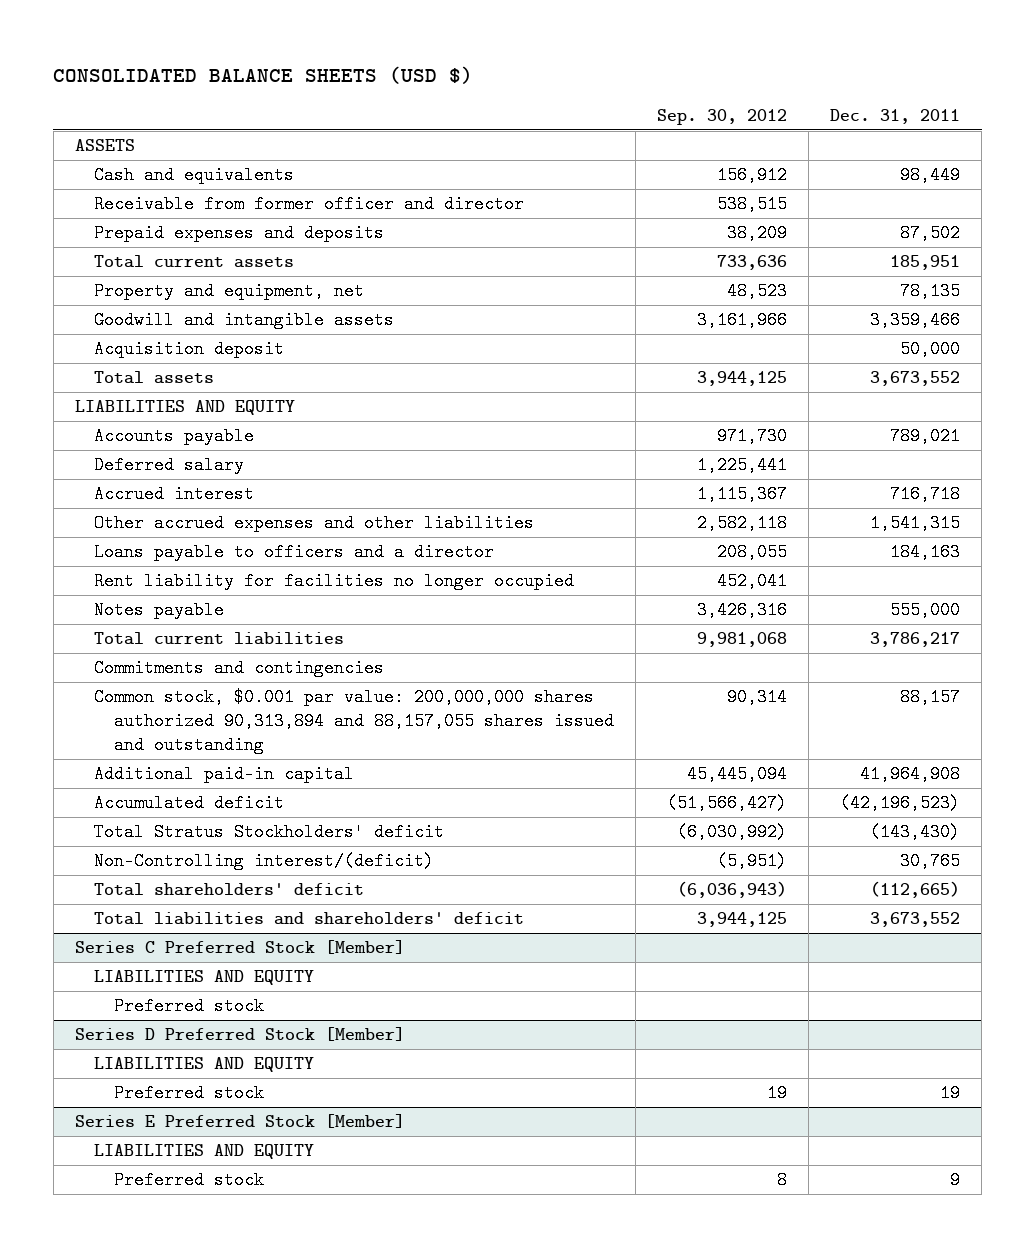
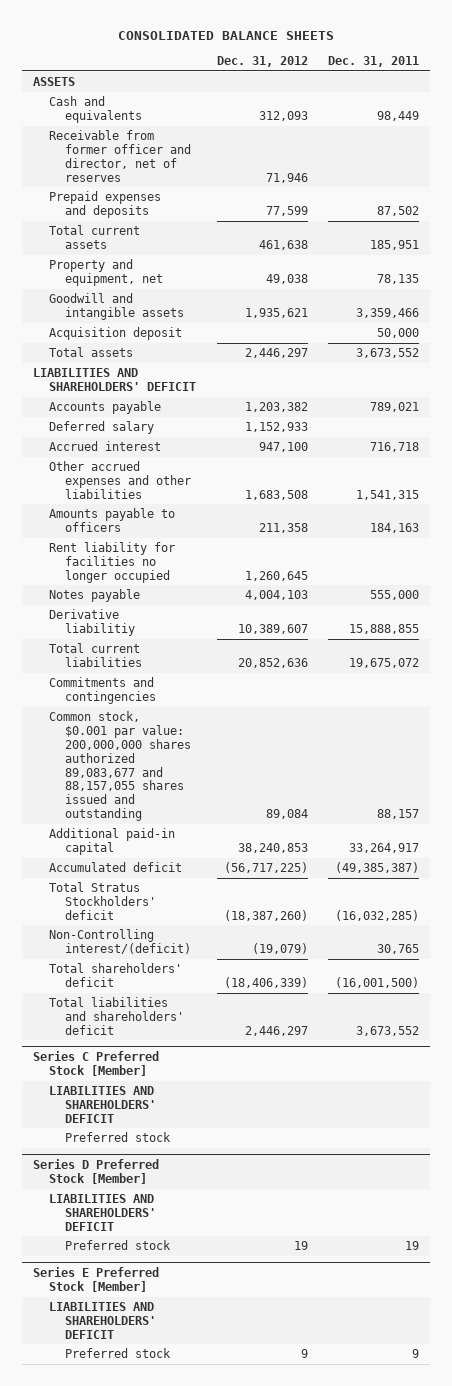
[53,65,474,84] CONSOLIDATED BALANCE SHEETS (USD $) -> [117,30,334,40] CONSOLIDATED BALANCE SHEETS
[656,108,787,125] Sep. 30, 2012 -> none
none -> [216,55,308,67] Dec. 31, 2012
[94,195,525,214] Receivable from former officer and director -> [48,129,192,182] Receivable from former officer and director, net of reserves
[74,400,295,416] LIABILITIES AND EQUITY -> [32,367,196,391] LIABILITIES AND SHAREHOLDERS' DEFICIT
[94,543,495,562] Loans payable to officers and a director -> [48,507,175,532] Amounts payable to officers
none -> [48,608,136,636] Derivative liabilitiy
[869,632,960,648] 3,786,217 -> [349,657,420,668] 19,675,072
[94,688,614,755] Common stock, $0.001 par value: 200,000,000 shares authorized 90,313,894 and 88,157,055 shares issued and outstanding -> [48,710,192,822] Common stock, $0.001 par value: 200,000,000 shares authorized 89,083,677 and 88,157,055 shares issued and outstanding
[859,765,960,784] 41,964,908 -> [349,842,420,853] 33,264,917
[839,794,960,813] (42,196,523) -> [335,861,420,873] (49,385,387)
[869,823,960,842] (143,430) -> [335,909,420,921] (16,032,285)
[869,881,960,899] (112,665) -> [335,976,420,988] (16,001,500)
[94,970,315,986] LIABILITIES AND EQUITY -> [48,1085,157,1123] LIABILITIES AND SHAREHOLDERS' DEFICIT
[94,1057,315,1073] LIABILITIES AND EQUITY -> [48,1193,157,1231] LIABILITIES AND SHAREHOLDERS' DEFICIT
[94,1144,315,1160] LIABILITIES AND EQUITY -> [48,1301,157,1339] LIABILITIES AND SHAREHOLDERS' DEFICIT

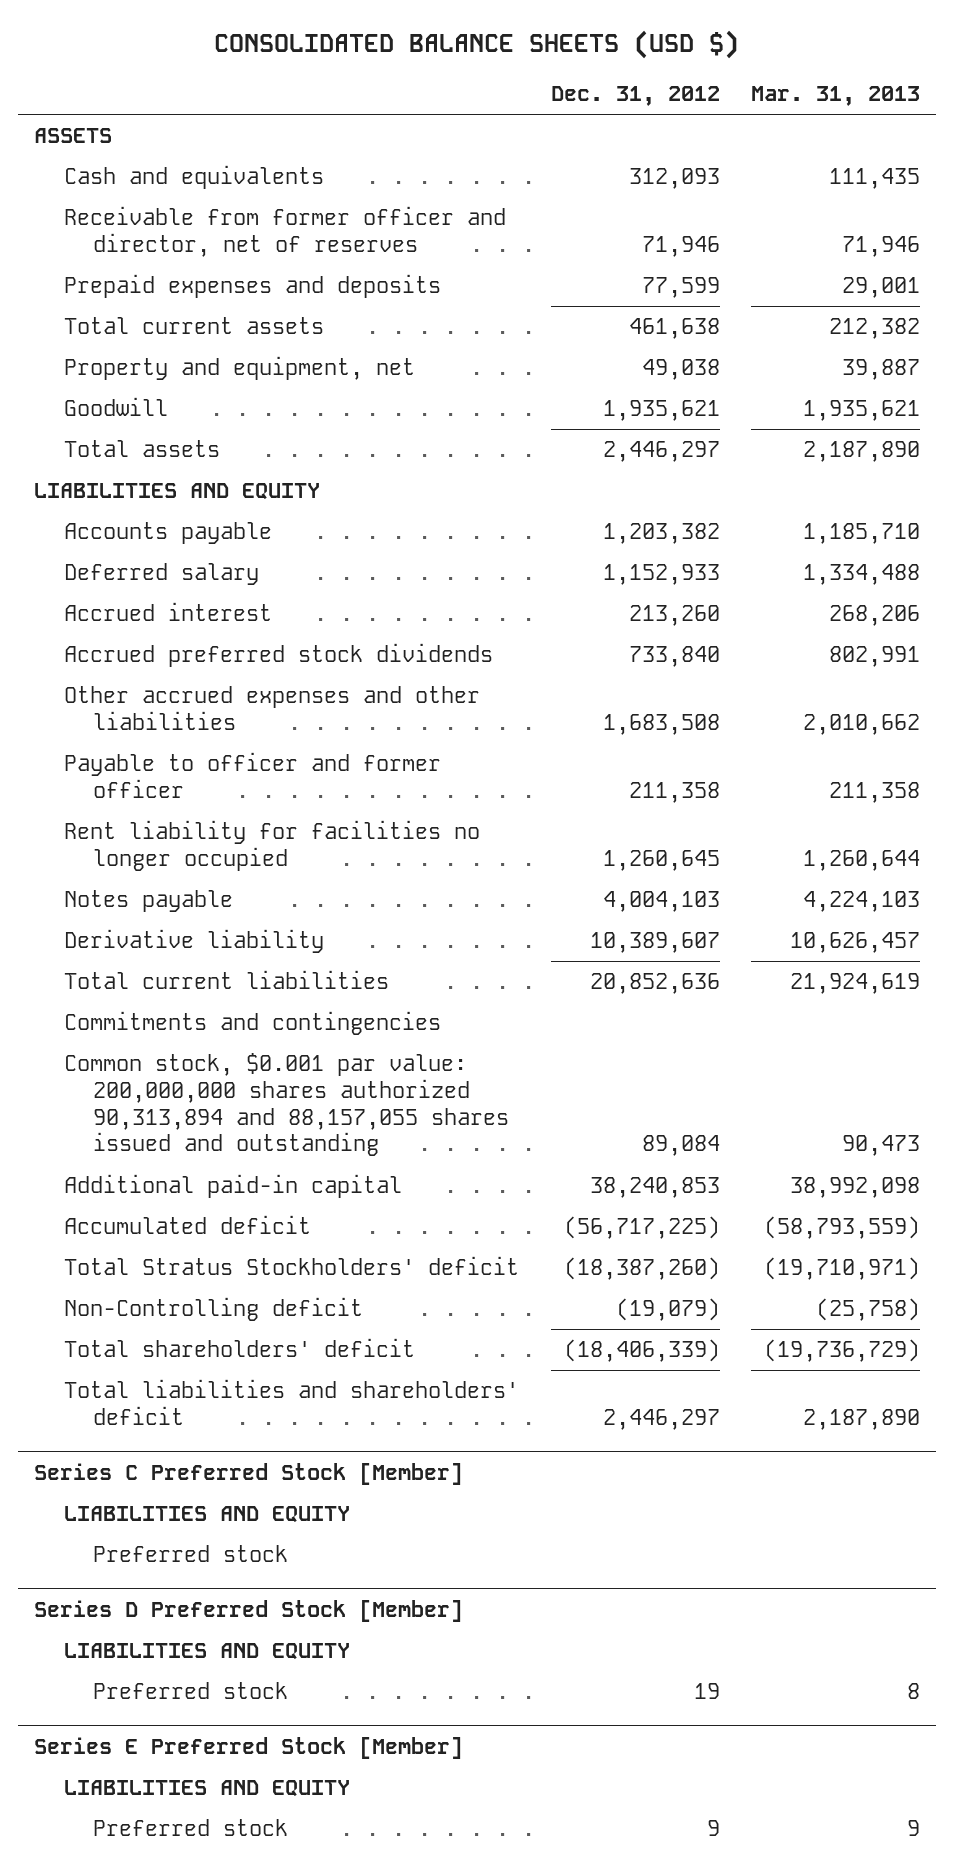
[117,30,334,40] CONSOLIDATED BALANCE SHEETS -> [214,29,740,59] CONSOLIDATED BALANCE SHEETS (USD $)
[328,55,420,67] Dec. 31, 2011 -> none
none -> [751,86,921,107] Mar. 31, 2013
[48,326,182,340] Acquisition deposit -> none
[48,292,185,320] Goodwill and intangible assets -> [63,397,168,417] Goodwill
[32,367,196,391] LIABILITIES AND SHAREHOLDERS' DEFICIT -> [34,483,321,501] LIABILITIES AND EQUITY
[258,441,308,452] 947,100 -> [628,605,720,627] 213,260
none -> [63,643,493,668] Accrued preferred stock dividends
[48,507,175,532] Amounts payable to officers -> [63,752,441,798] Payable to officer and former officer
[48,608,136,636] Derivative liabilitiy -> [63,929,324,954] Derivative liability
[48,710,192,822] Common stock, $0.001 par value: 200,000,000 shares authorized 89,083,677 and 88,157,055 shares issued and outstanding -> [63,1053,509,1157] Common stock, $0.001 par value: 200,000,000 shares authorized 90,313,894 and 88,157,055 shares issued and outstanding
[48,928,192,954] Non-Controlling interest/(deficit) -> [63,1297,363,1322] Non-Controlling deficit
[48,1085,157,1123] LIABILITIES AND SHAREHOLDERS' DEFICIT -> [63,1506,350,1524] LIABILITIES AND EQUITY
[48,1193,157,1231] LIABILITIES AND SHAREHOLDERS' DEFICIT -> [63,1643,350,1661] LIABILITIES AND EQUITY
[48,1301,157,1339] LIABILITIES AND SHAREHOLDERS' DEFICIT -> [63,1780,350,1798] LIABILITIES AND EQUITY

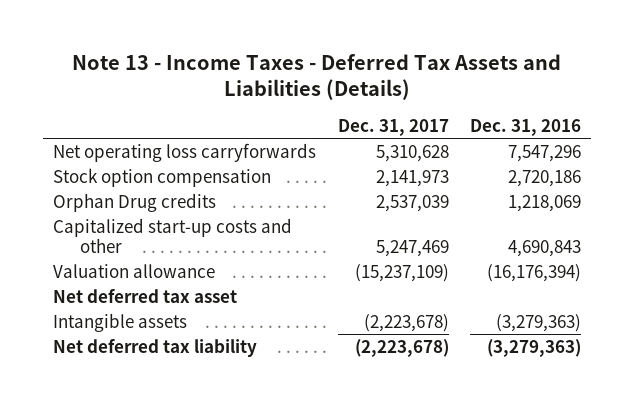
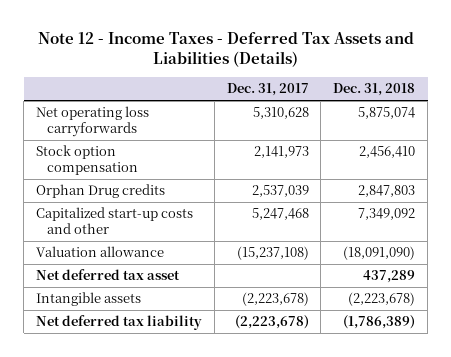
[72,53,562,101] Note 13 - Income Taxes - Deferred Tax Assets and Liabilities (Details) -> [37,31,414,67] Note 12 - Income Taxes - Deferred Tax Assets and Liabilities (Details)
[469,119,581,137] Dec. 31, 2016 -> none
none -> [333,83,416,97] Dec. 31, 2018
[375,239,449,257] 5,247,469 -> [251,208,309,221] 5,247,468
[354,263,449,282] (15,237,109) -> [236,246,309,261] (15,237,108)

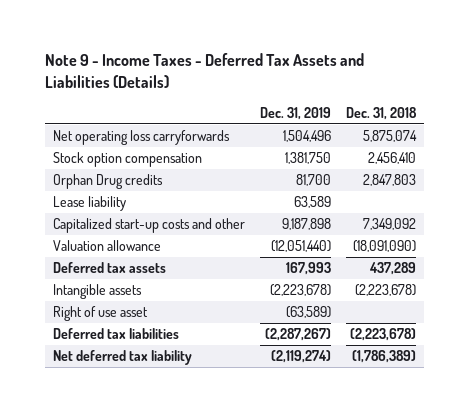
[37,31,414,67] Note 12 - Income Taxes - Deferred Tax Assets and Liabilities (Details) -> [44,53,364,88] Note 9 - Income Taxes - Deferred Tax Assets and Liabilities (Details)
[226,83,309,97] Dec. 31, 2017 -> none
none -> [259,106,331,120] Dec. 31, 2019
none -> [52,196,126,212] Lease liability
[35,269,180,281] Net deferred tax asset -> [52,262,166,274] Deferred tax assets
none -> [52,306,148,322] Right of use asset
none -> [52,328,179,340] Deferred tax liabilities

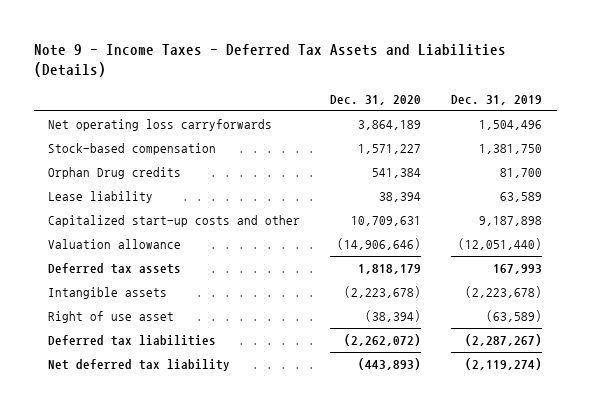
[346,106,418,120] Dec. 31, 2018 -> none
none -> [330,94,422,105] Dec. 31, 2020
[52,152,202,168] Stock option compensation -> [48,143,217,156] Stock-based compensation

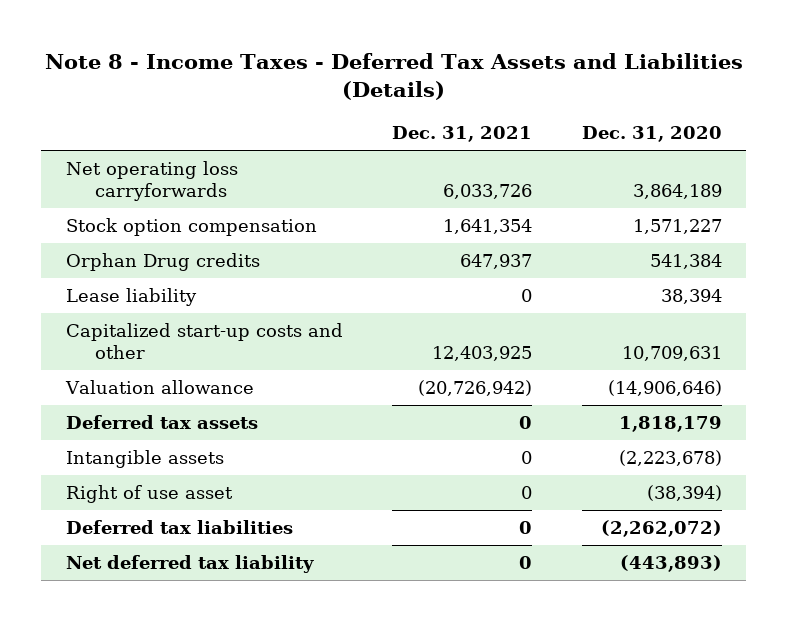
[33,43,506,77] Note 9 - Income Taxes - Deferred Tax Assets and Liabilities (Details) -> [44,53,743,101] Note 8 - Income Taxes - Deferred Tax Assets and Liabilities (Details)
[450,94,542,105] Dec. 31, 2019 -> none
none -> [392,126,533,143] Dec. 31, 2021
[48,143,217,156] Stock-based compensation -> [66,218,318,237] Stock option compensation

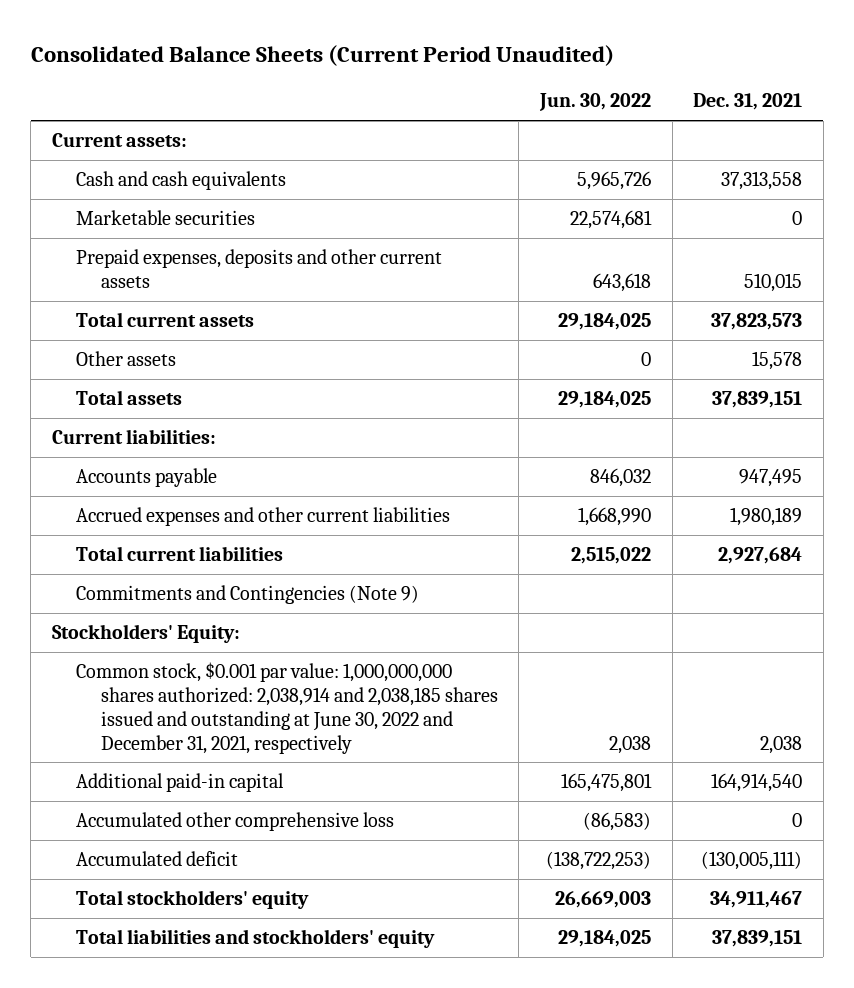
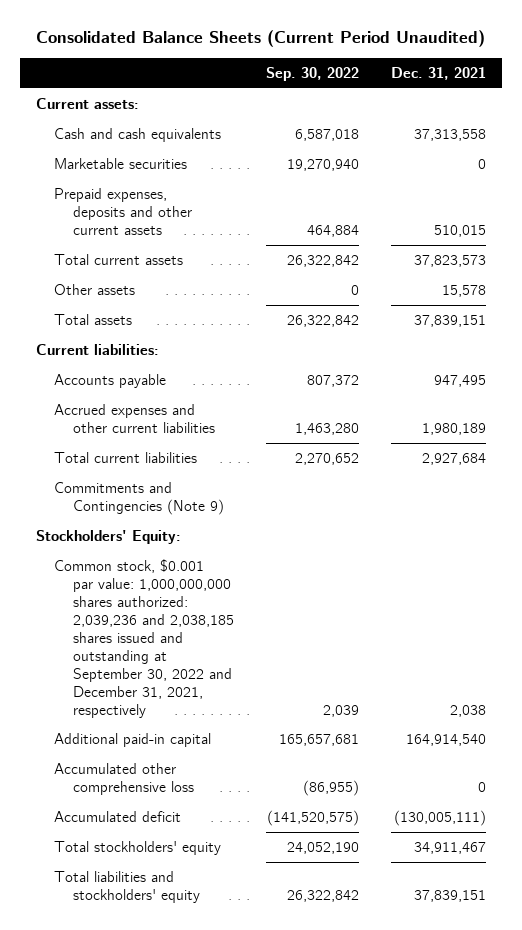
[539,93,652,112] Jun. 30, 2022 -> none
none -> [265,66,359,81] Sep. 30, 2022
[76,662,498,754] Common stock, $0.001 par value: 1,000,000,000 shares authorized: 2,038,914 and 2,038,185 shares issued and outstanding at June 30, 2022 and December 31, 2021, respectively -> [54,558,234,718] Common stock, $0.001 par value: 1,000,000,000 shares authorized: 2,039,236 and 2,038,185 shares issued and outstanding at September 30, 2022 and December 31, 2021, respectively

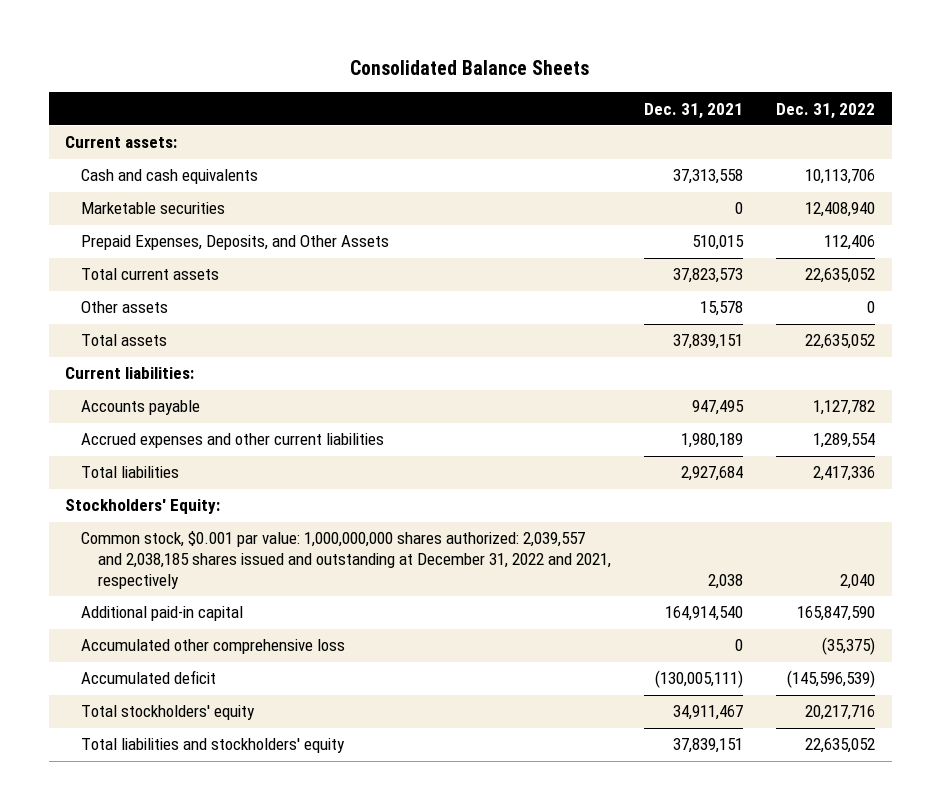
[36,30,486,48] Consolidated Balance Sheets (Current Period Unaudited) -> [350,60,590,76] Consolidated Balance Sheets
[265,66,359,81] Sep. 30, 2022 -> none
none -> [776,102,876,119] Dec. 31, 2022
[54,187,192,235] Prepaid expenses, deposits and other current assets -> [81,235,390,251] Prepaid Expenses, Deposits, and Other Assets
[54,481,224,515] Commitments and Contingencies (Note 9) -> none
[54,451,198,463] Total current liabilities -> [81,466,180,479] Total liabilities
[54,558,234,718] Common stock, $0.001 par value: 1,000,000,000 shares authorized: 2,039,236 and 2,038,185 shares issued and outstanding at September 30, 2022 and December 31, 2021, respectively -> [81,531,611,589] Common stock, $0.001 par value: 1,000,000,000 shares authorized: 2,039,557 and 2,038,185 shares issued and outstanding at December 31, 2022 and 2021, respectively

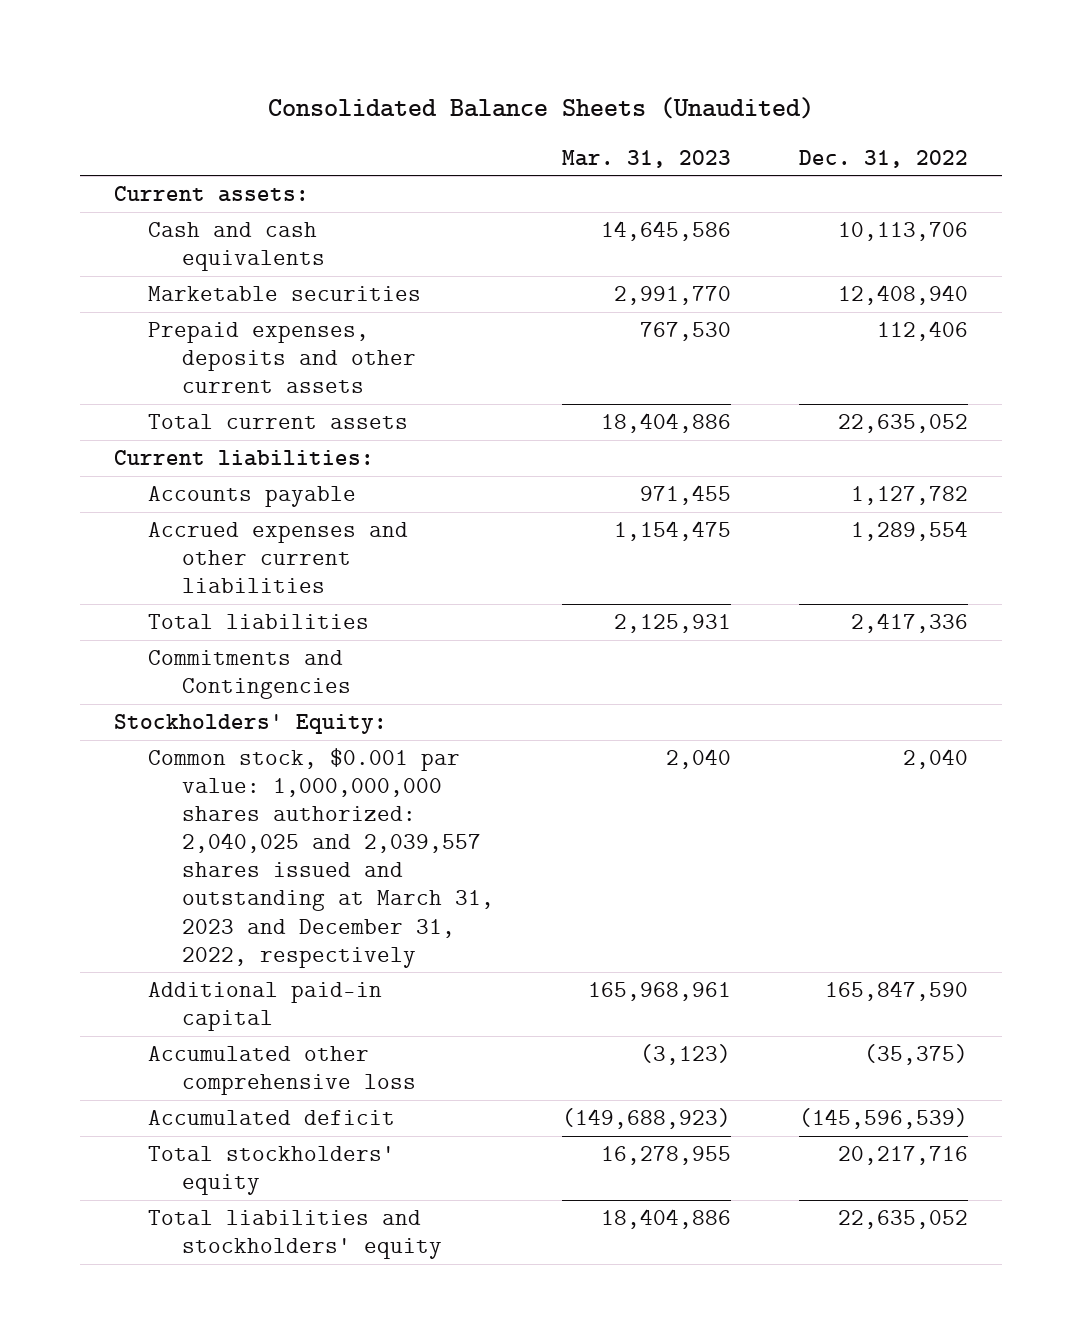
[350,60,590,76] Consolidated Balance Sheets -> [268,97,815,120] Consolidated Balance Sheets (Unaudited)
[643,102,743,119] Dec. 31, 2021 -> none
none -> [562,149,732,168] Mar. 31, 2023
[81,235,390,251] Prepaid Expenses, Deposits, and Other Assets -> [148,321,417,394] Prepaid expenses, deposits and other current assets
[81,301,169,314] Other assets -> none
[81,334,168,347] Total assets -> none
none -> [148,649,352,700] Commitments and Contingencies
[81,531,611,589] Common stock, $0.001 par value: 1,000,000,000 shares authorized: 2,039,557 and 2,038,185 shares issued and outstanding at December 31, 2022 and 2021, respectively -> [148,747,495,968] Common stock, $0.001 par value: 1,000,000,000 shares authorized: 2,040,025 and 2,039,557 shares issued and outstanding at March 31, 2023 and December 31, 2022, respectively

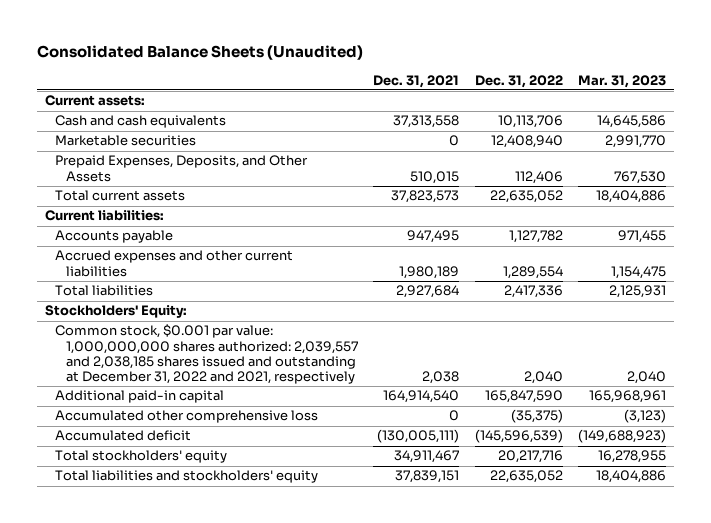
none -> [373,74,460,88] Dec. 31, 2021
[148,321,417,394] Prepaid expenses, deposits and other current assets -> [55,155,309,182] Prepaid Expenses, Deposits, and Other Assets
[148,649,352,700] Commitments and Contingencies -> none
[148,747,495,968] Common stock, $0.001 par value: 1,000,000,000 shares authorized: 2,040,025 and 2,039,557 shares issued and outstanding at March 31, 2023 and December 31, 2022, respectively -> [55,324,358,385] Common stock, $0.001 par value: 1,000,000,000 shares authorized: 2,039,557 and 2,038,185 shares issued and outstanding at December 31, 2022 and 2021, respectively

